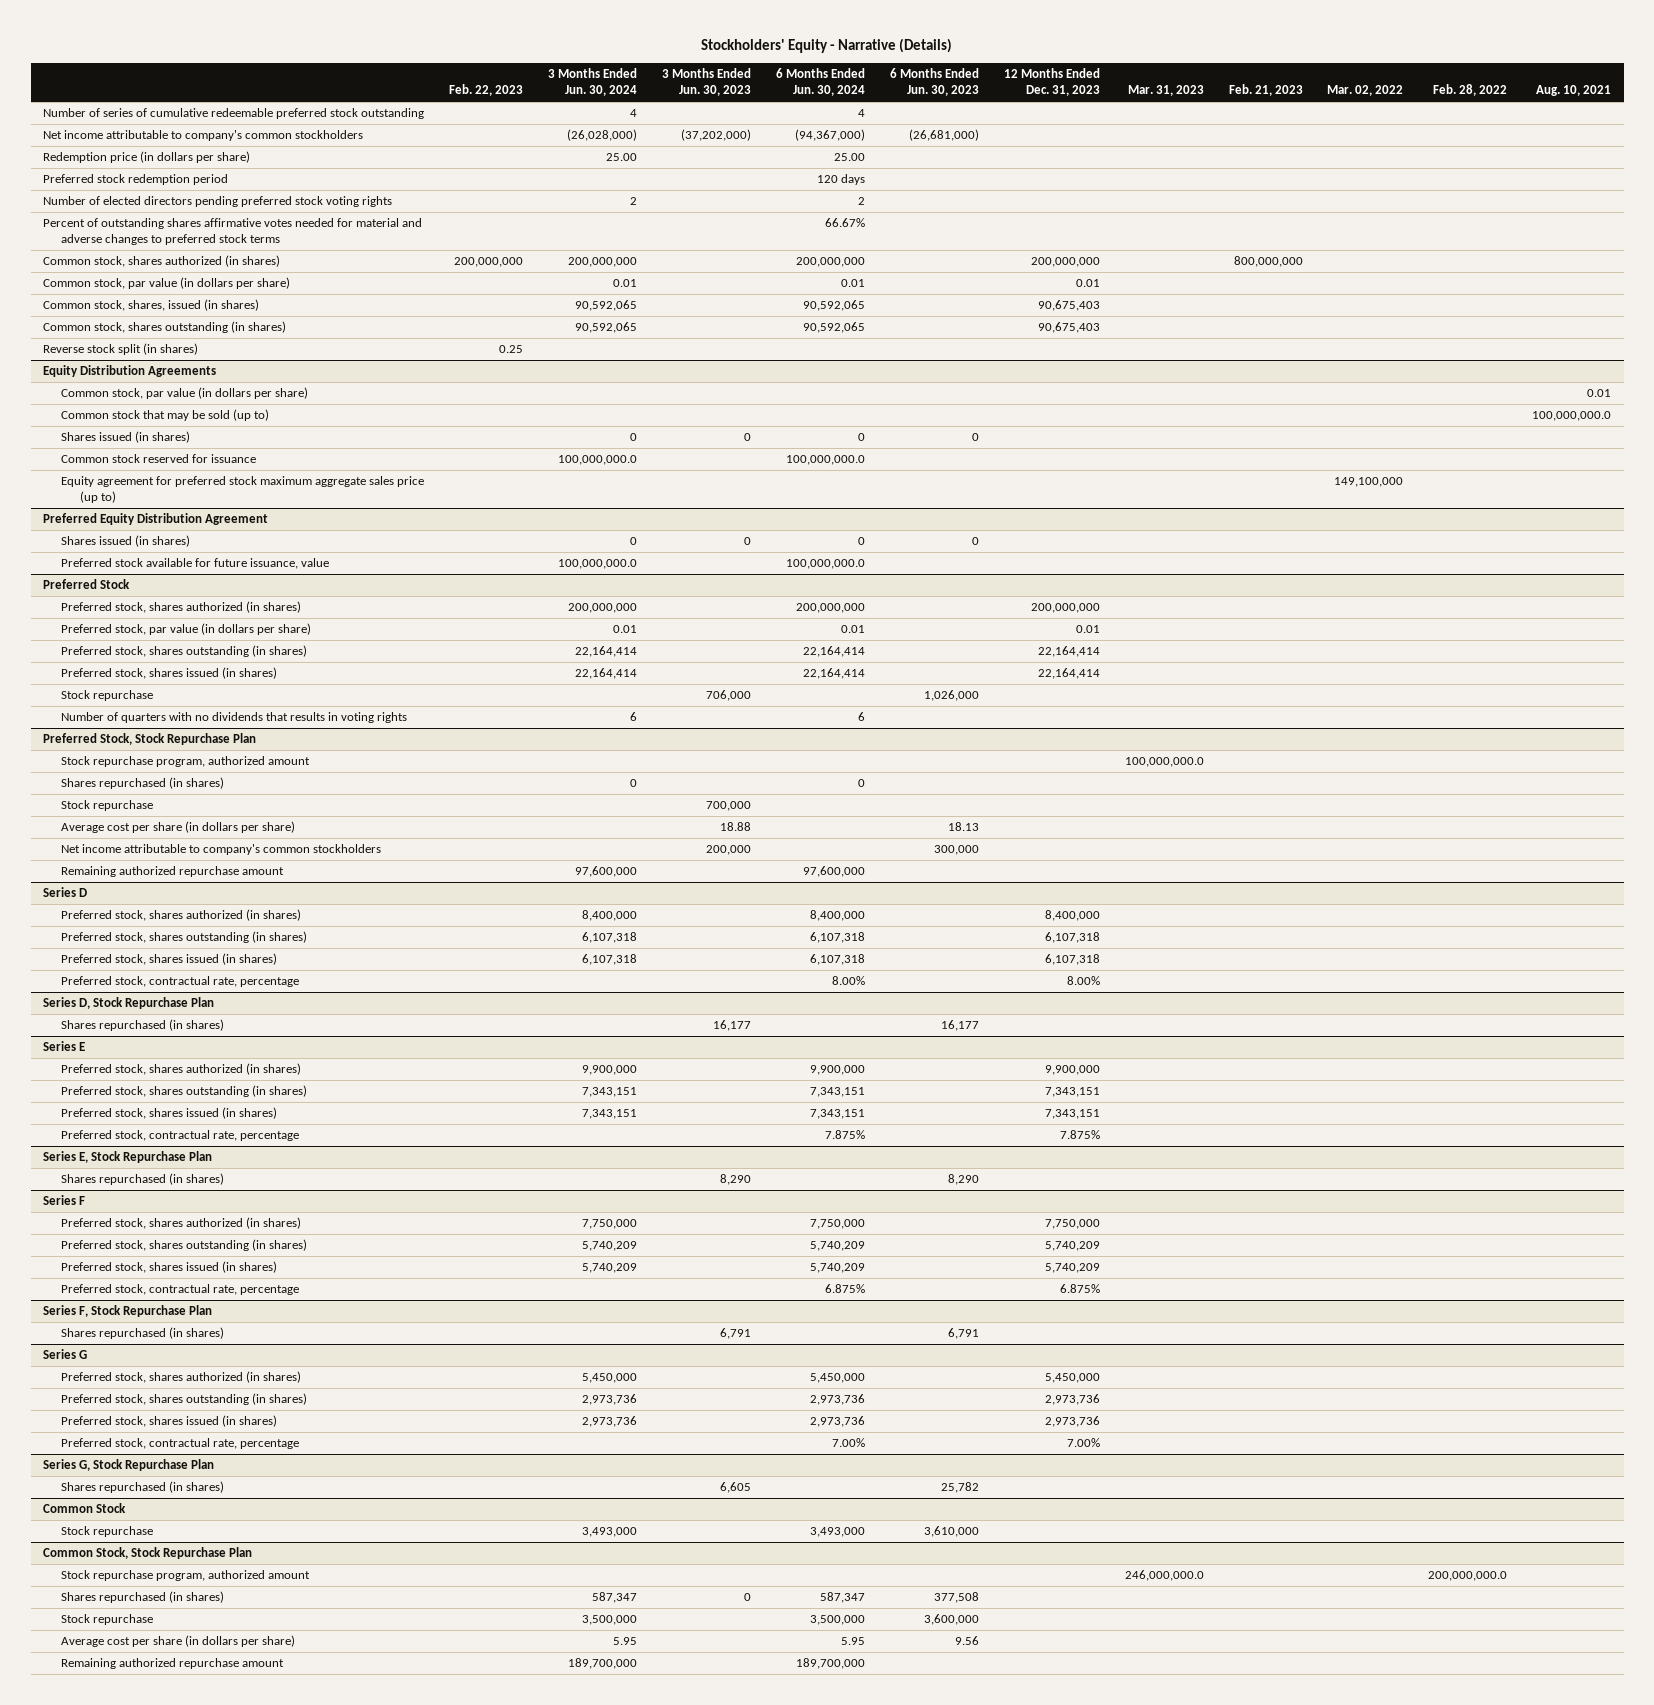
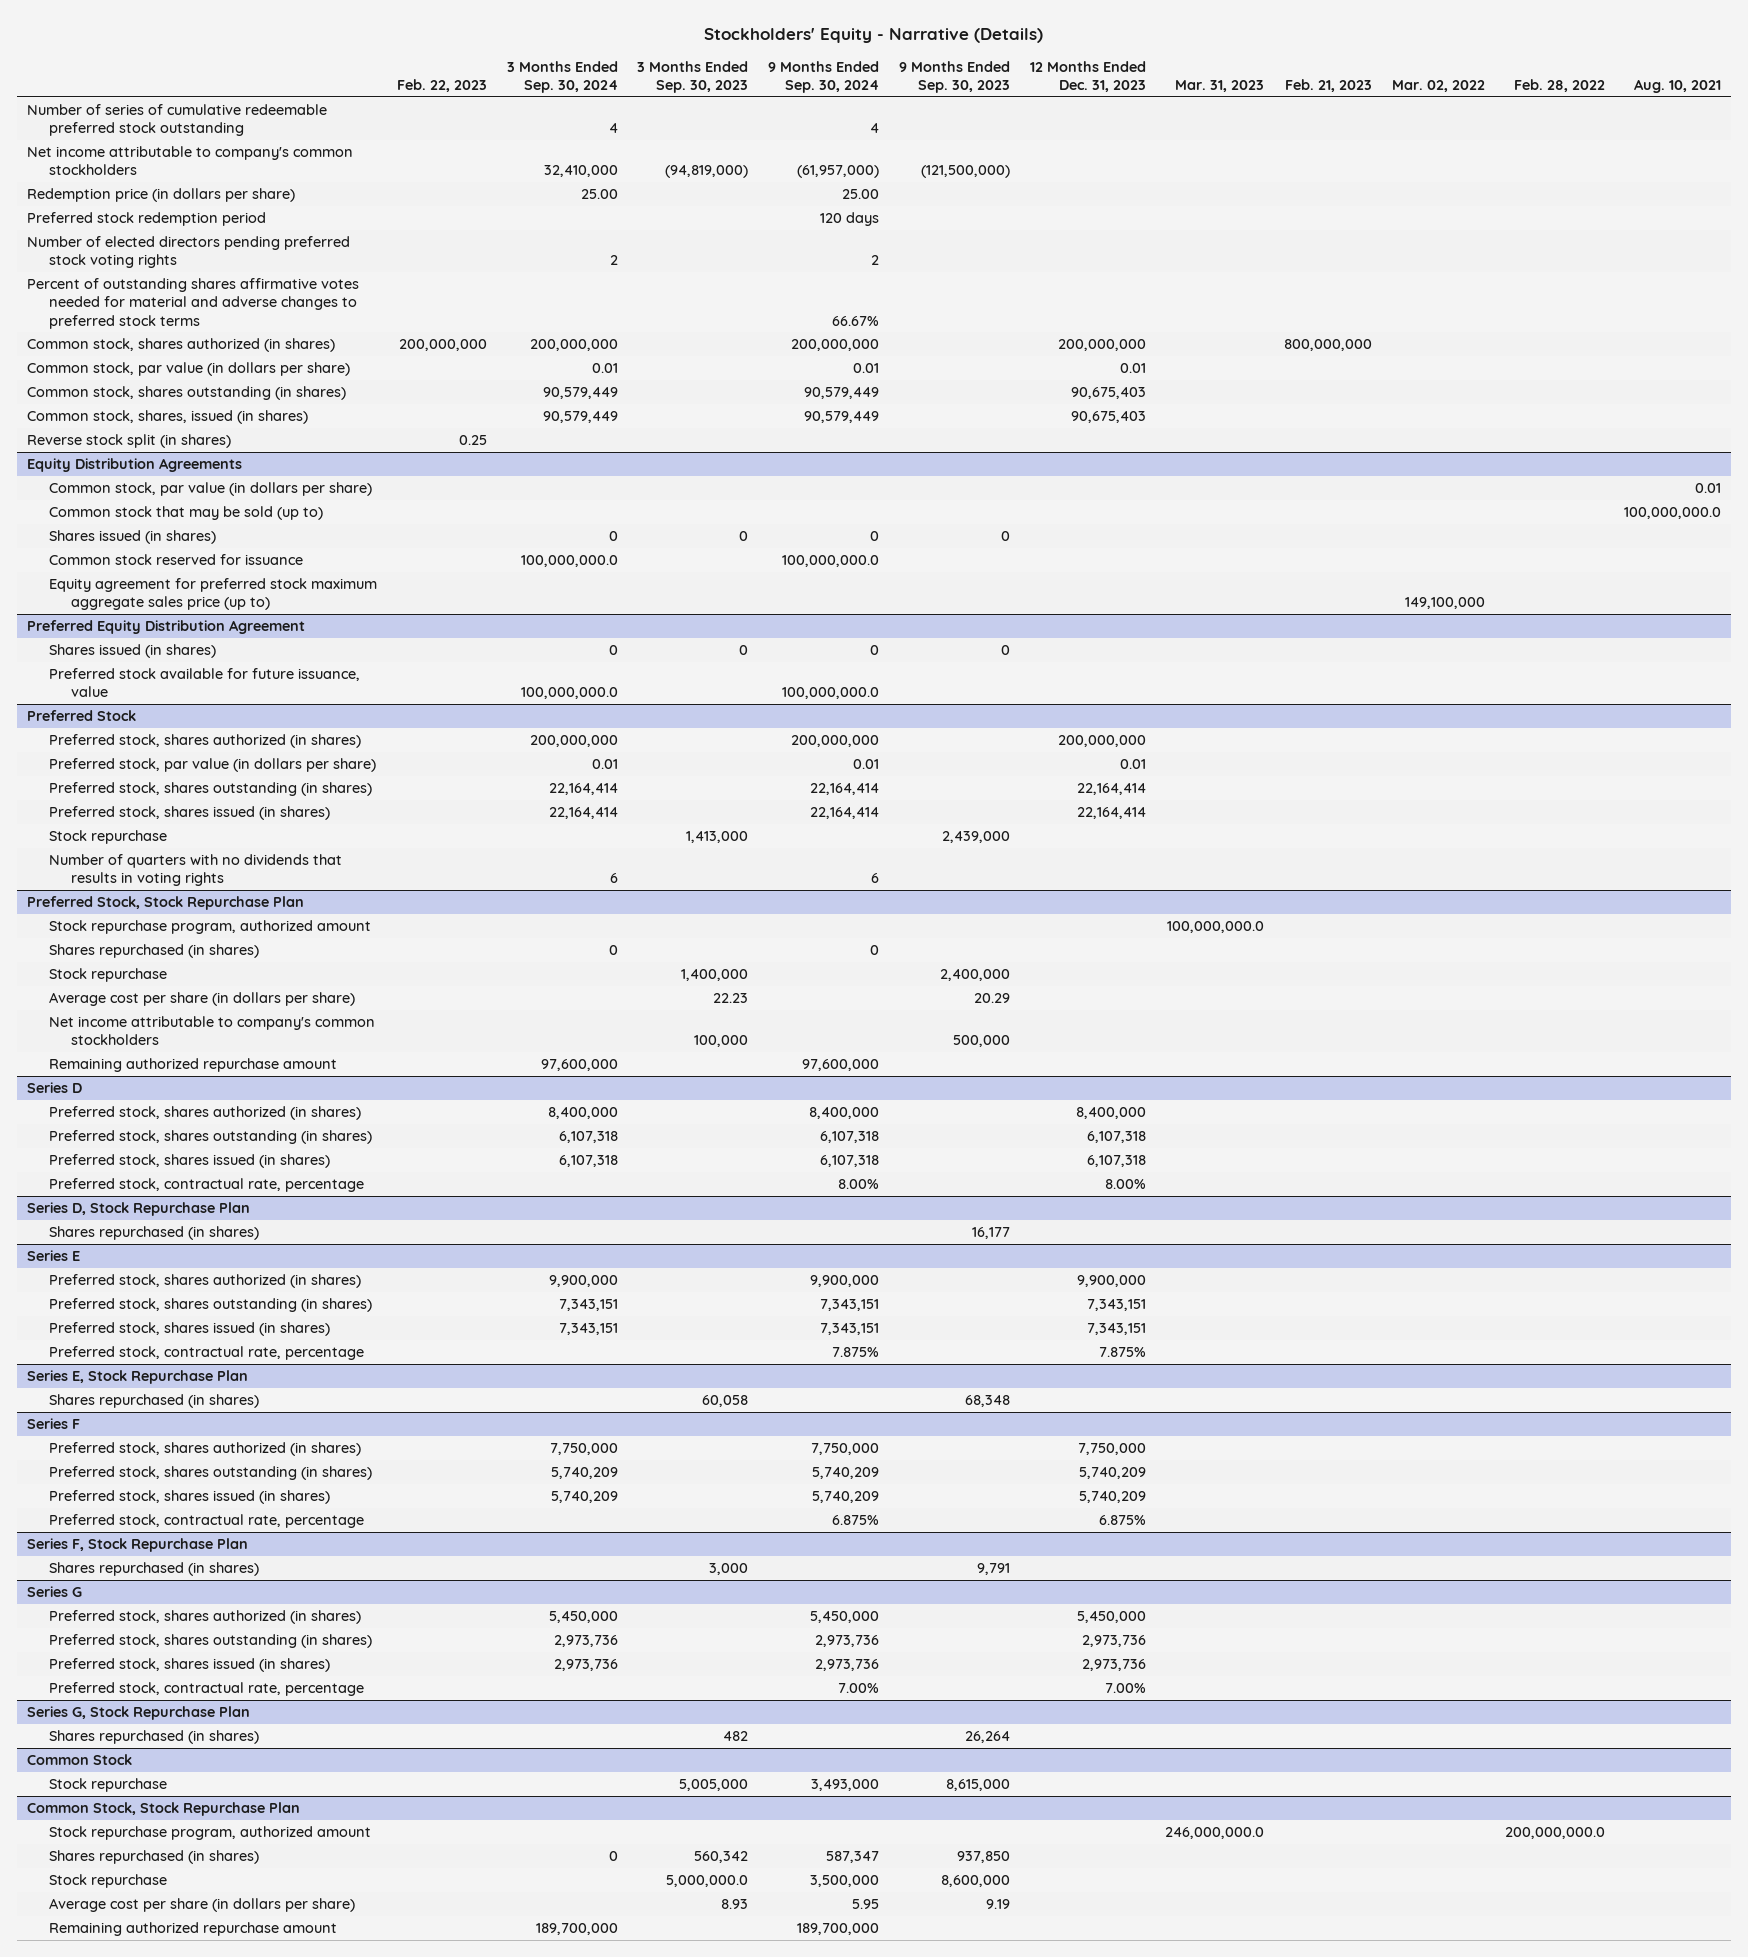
[548,68,638,96] 3 Months Ended Jun. 30, 2024 -> none
[662,68,752,96] 3 Months Ended Jun. 30, 2023 -> none
[775,68,865,96] 6 Months Ended Jun. 30, 2024 -> none
[889,68,979,96] 6 Months Ended Jun. 30, 2023 -> none
none -> [506,60,618,94] 3 Months Ended Sep. 30, 2024
none -> [637,60,749,94] 3 Months Ended Sep. 30, 2023
none -> [768,60,880,94] 9 Months Ended Sep. 30, 2024
none -> [898,60,1010,94] 9 Months Ended Sep. 30, 2023
[43,299,260,312] Common stock, shares, issued (in shares) -> [27,410,309,425] Common stock, shares, issued (in shares)

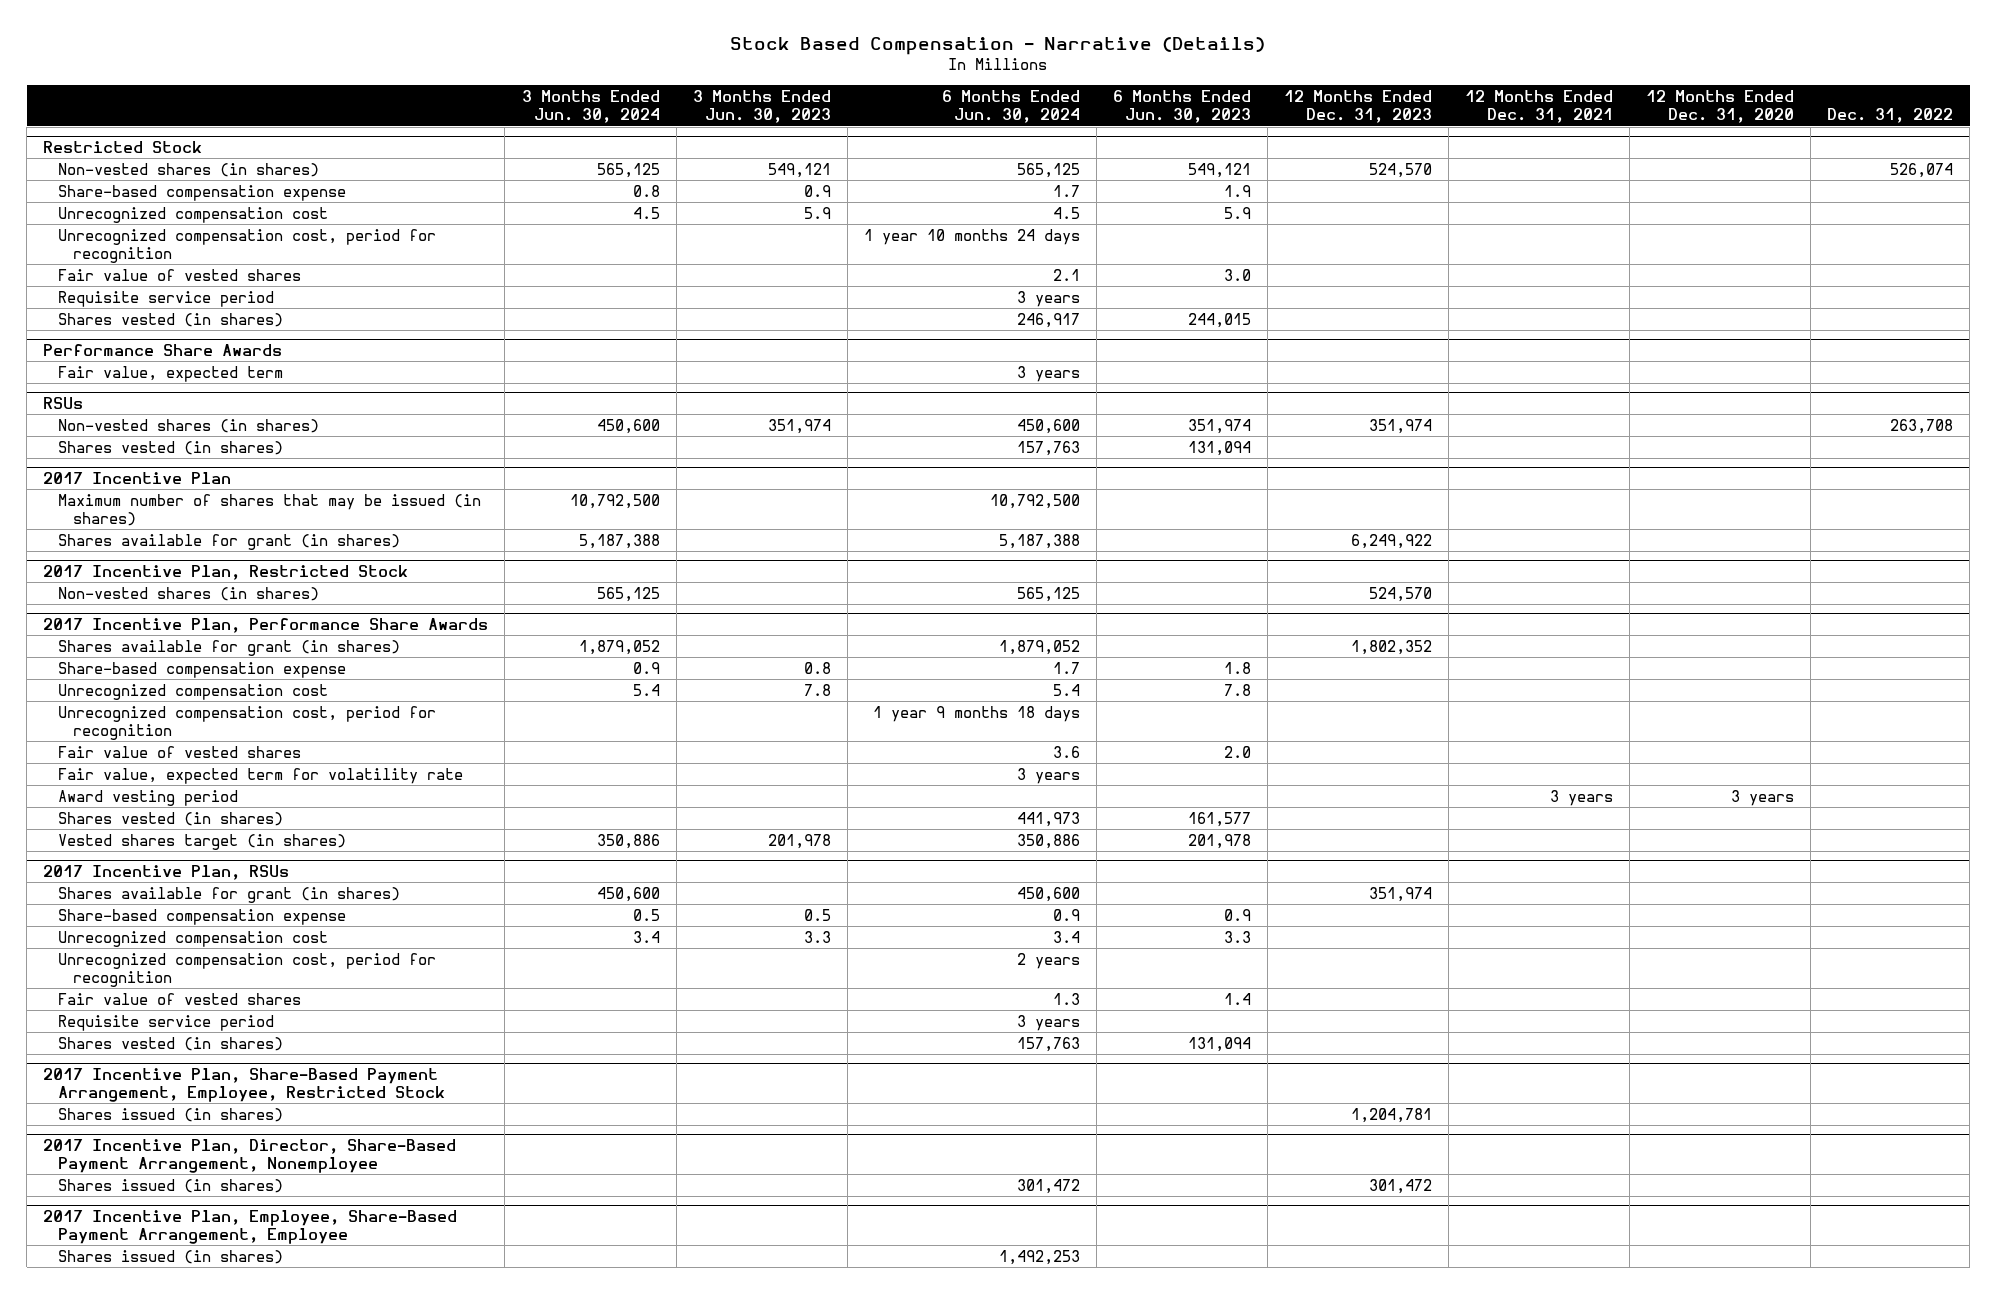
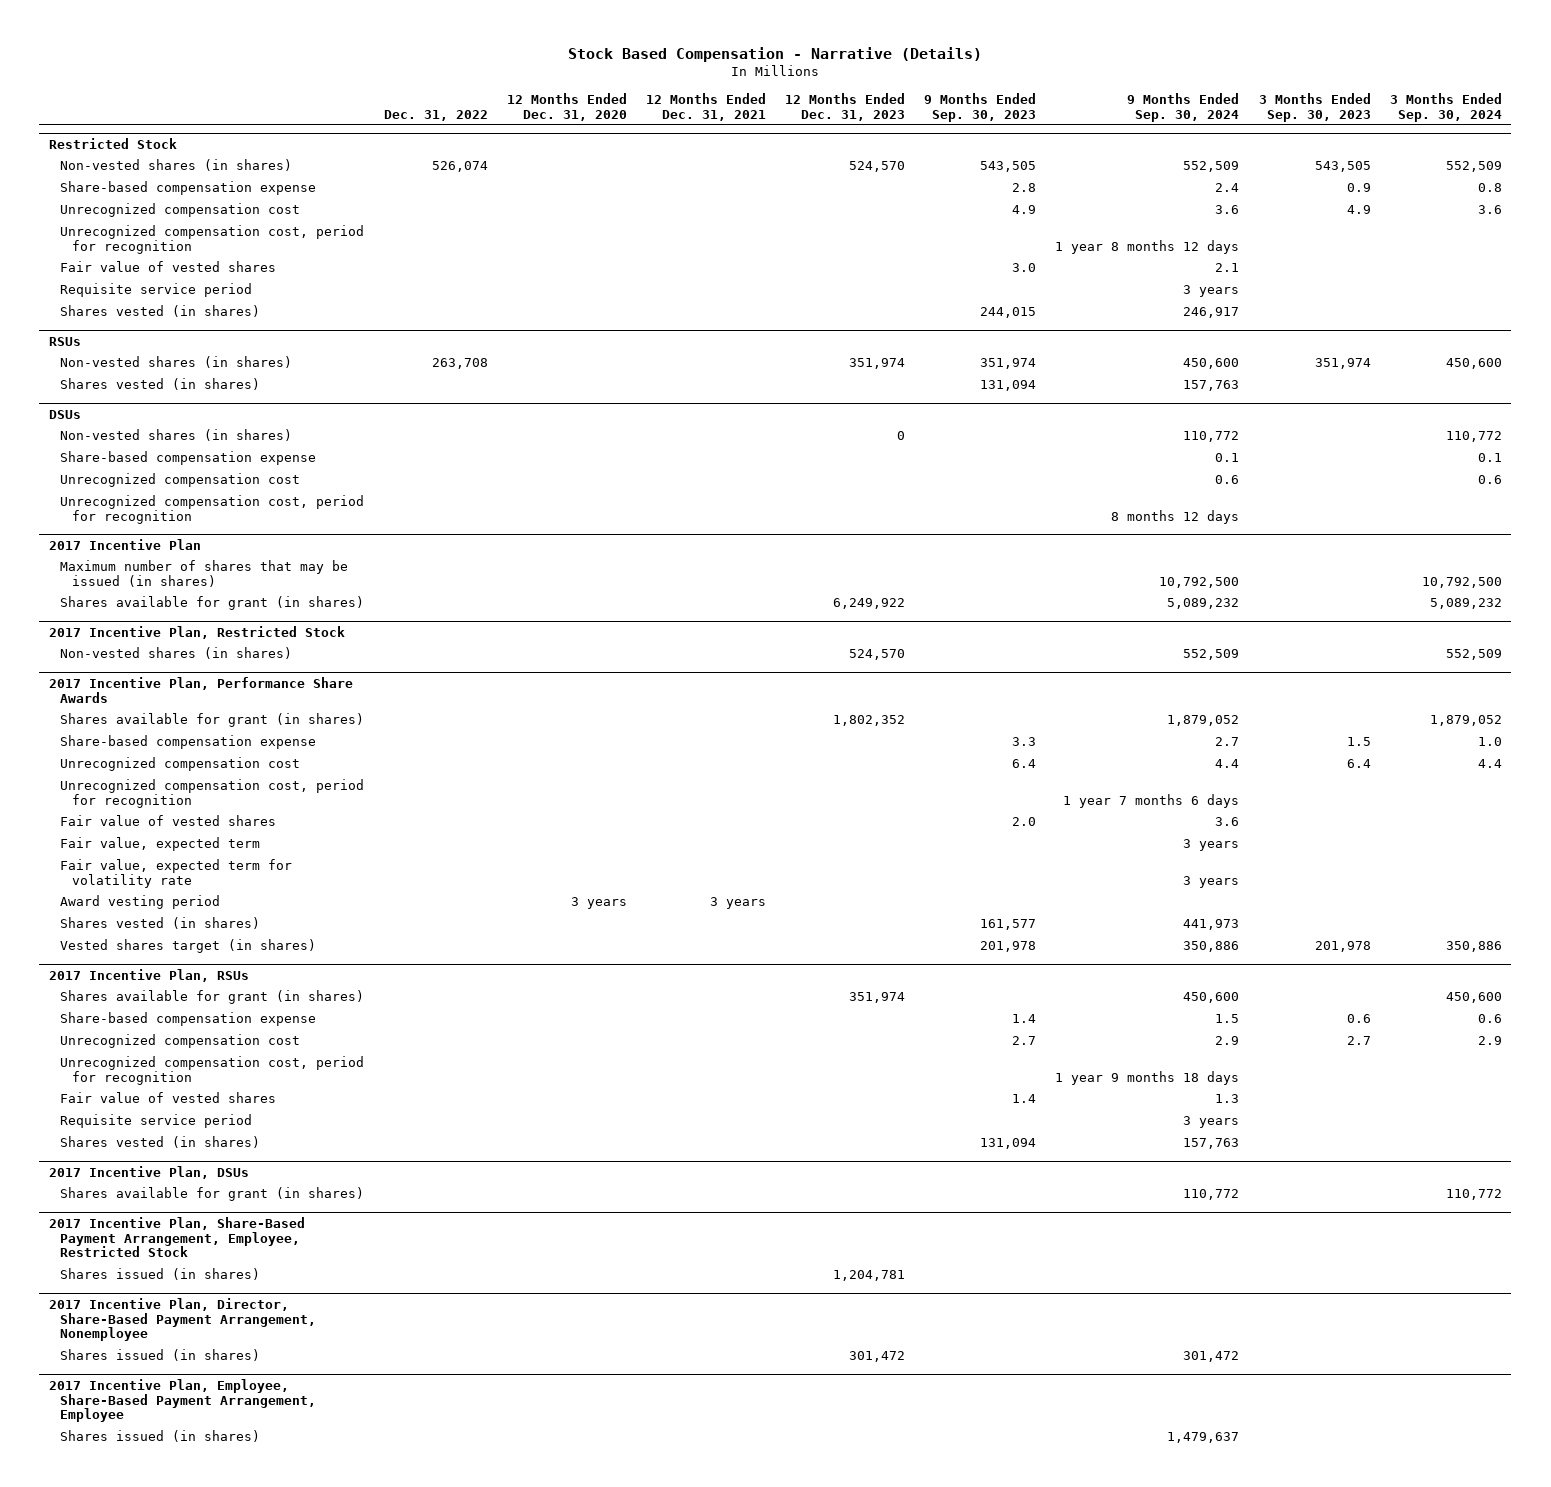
[521,90,660,124] 3 Months Ended Jun. 30, 2024 -> none
[692,90,831,124] 3 Months Ended Jun. 30, 2023 -> none
[941,90,1080,124] 6 Months Ended Jun. 30, 2024 -> none
[1112,90,1251,124] 6 Months Ended Jun. 30, 2023 -> none
none -> [924,92,1037,122] 9 Months Ended Sep. 30, 2023
none -> [1127,92,1240,122] 9 Months Ended Sep. 30, 2024
none -> [1258,92,1371,122] 3 Months Ended Sep. 30, 2023
none -> [1389,92,1502,122] 3 Months Ended Sep. 30, 2024
[43,343,283,356] Performance Share Awards -> none
[58,365,284,382] Fair value, expected term -> none
none -> [49,409,82,419] DSUs
none -> [60,429,293,442] Non-vested shares (in shares)
none -> [60,451,317,466] Share-based compensation expense
none -> [60,473,301,488] Unrecognized compensation cost
none -> [60,495,365,525] Unrecognized compensation cost, period for recognition
none -> [60,837,261,852] Fair value, expected term
none -> [49,1165,250,1179] 2017 Incentive Plan, DSUs
none -> [60,1187,365,1202] Shares available for grant (in shares)

